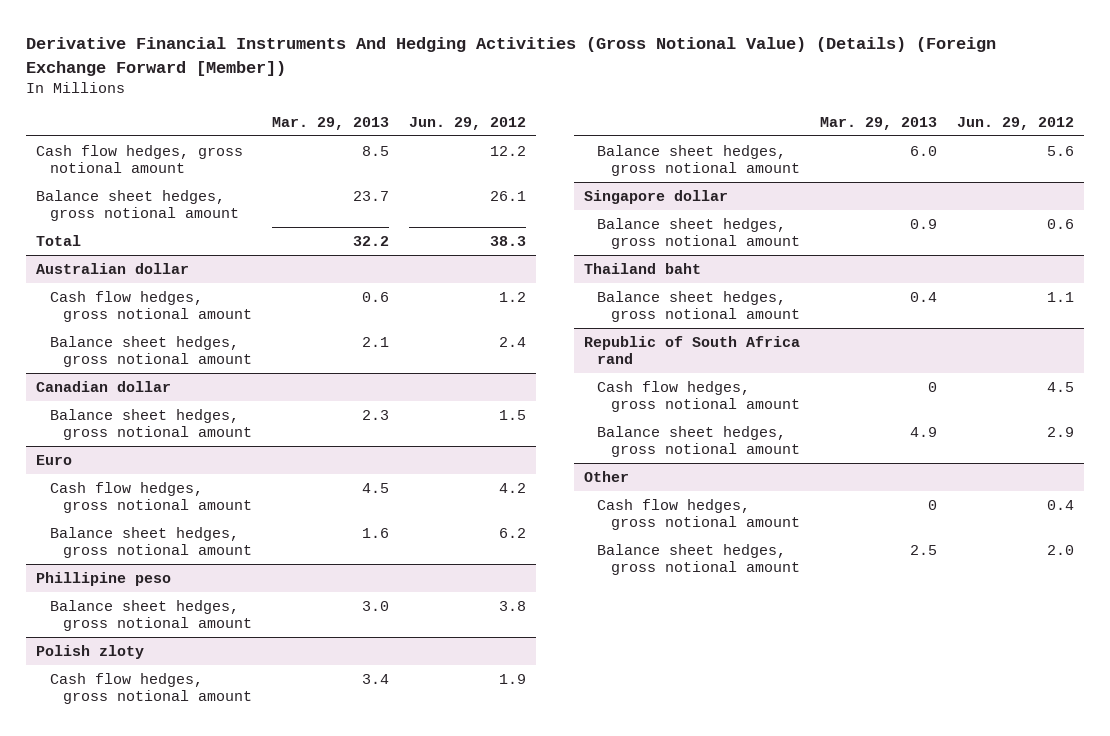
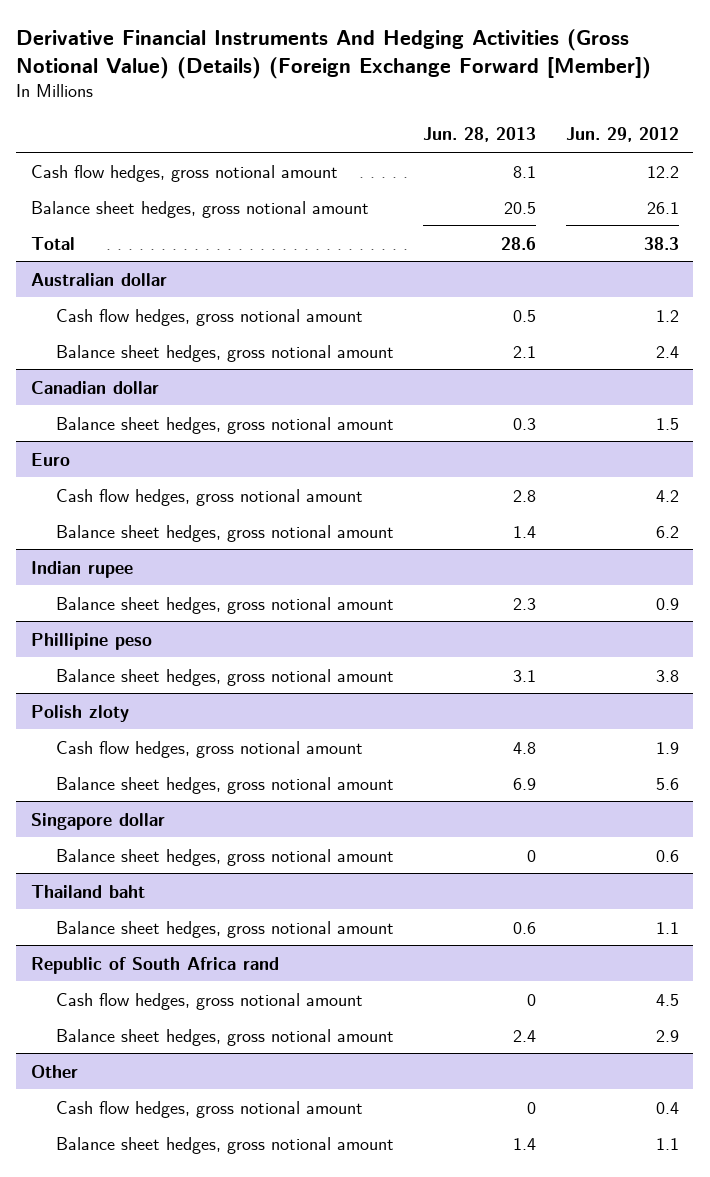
[272,116,390,130] Mar. 29, 2013 -> none
none -> [423,127,537,143] Jun. 28, 2013
none -> [31,560,134,578] Indian rupee
none -> [55,596,394,614] Balance sheet hedges, gross notional amount
[1046,544,1074,555] 2.0 -> [655,1137,679,1150] 1.1

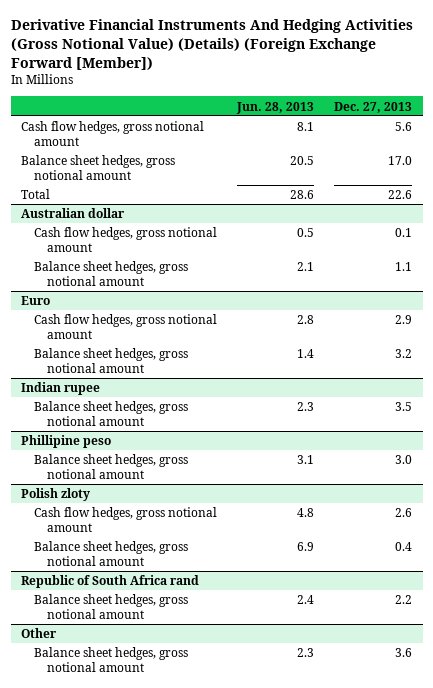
[565,127,679,143] Jun. 29, 2012 -> none
none -> [334,101,413,113] Dec. 27, 2013
[31,380,160,394] Canadian dollar -> none
[55,416,394,434] Balance sheet hedges, gross notional amount -> none
[31,812,166,830] Singapore dollar -> none
[55,848,394,866] Balance sheet hedges, gross notional amount -> none
[31,884,146,898] Thailand baht -> none
[55,920,394,938] Balance sheet hedges, gross notional amount -> none
[55,992,363,1010] Cash flow hedges, gross notional amount -> none
[55,1100,363,1118] Cash flow hedges, gross notional amount -> none
[513,1137,537,1150] 1.4 -> [297,648,315,658] 2.3

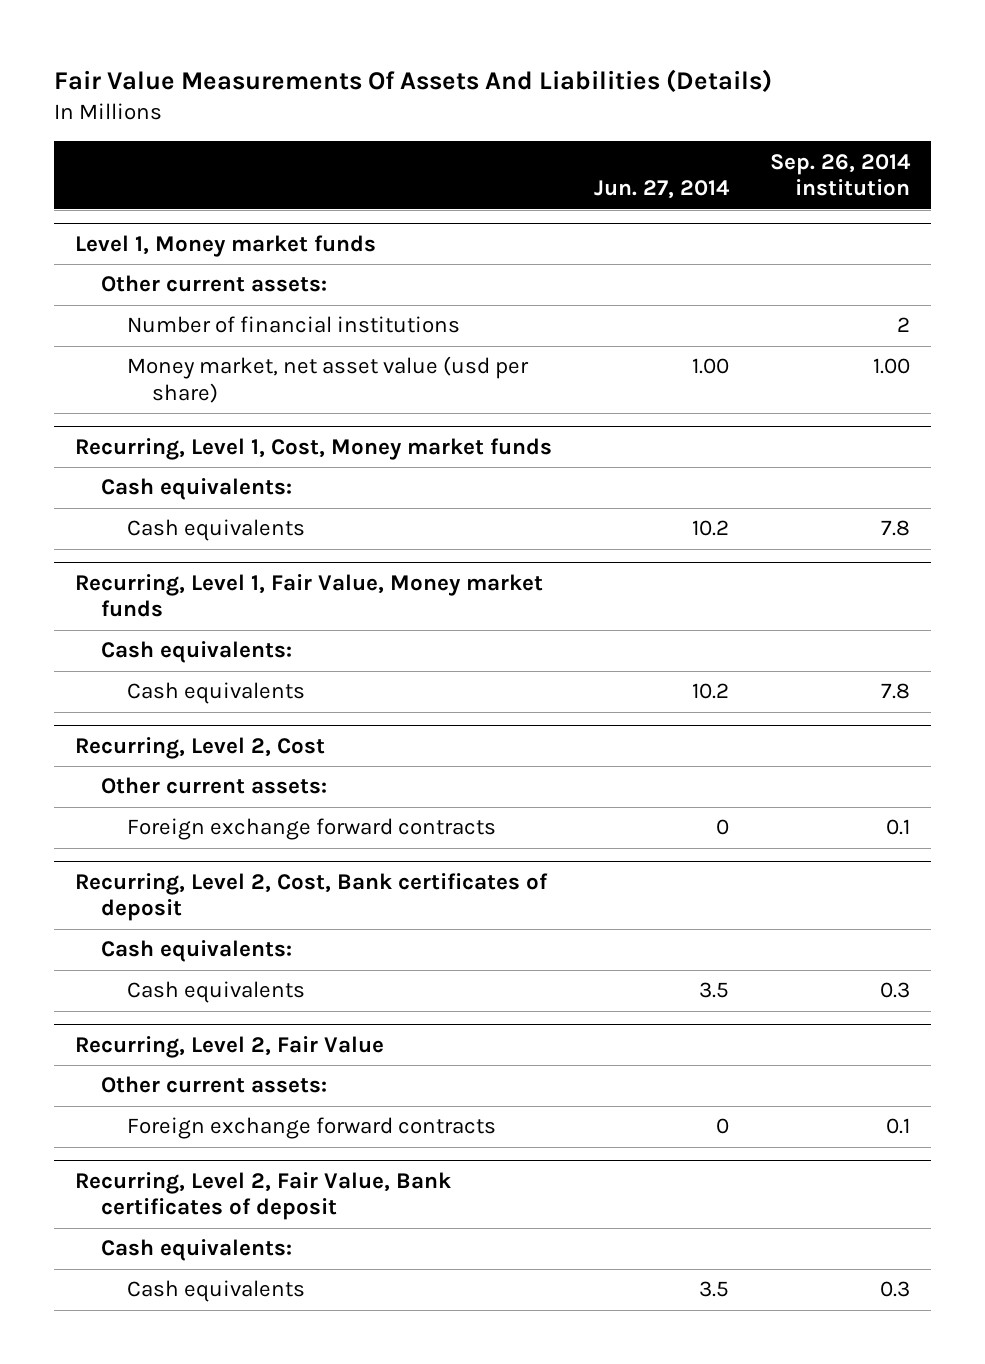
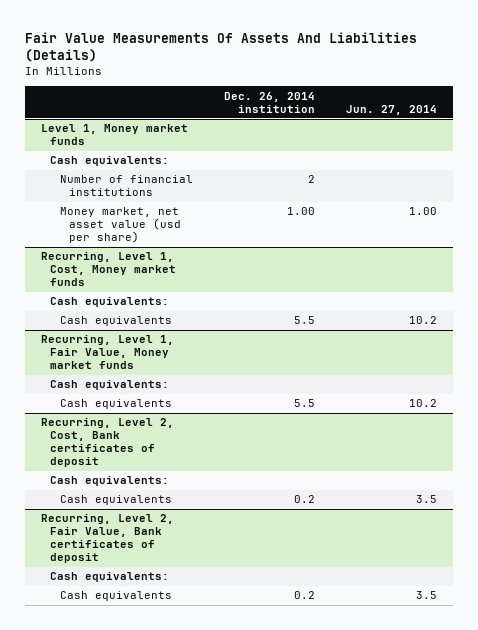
[770,153,912,197] Sep. 26, 2014 institution -> none
none -> [223,91,315,113] Dec. 26, 2014 institution
[100,275,327,293] Other current assets: -> none
none -> [50,156,170,167] Cash equivalents:
[75,736,326,759] Recurring, Level 2, Cost -> none
[100,777,327,795] Other current assets: -> none
[126,818,496,841] Foreign exchange forward contracts -> none
[75,1035,385,1058] Recurring, Level 2, Fair Value -> none
[100,1076,327,1094] Other current assets: -> none
[126,1117,496,1140] Foreign exchange forward contracts -> none

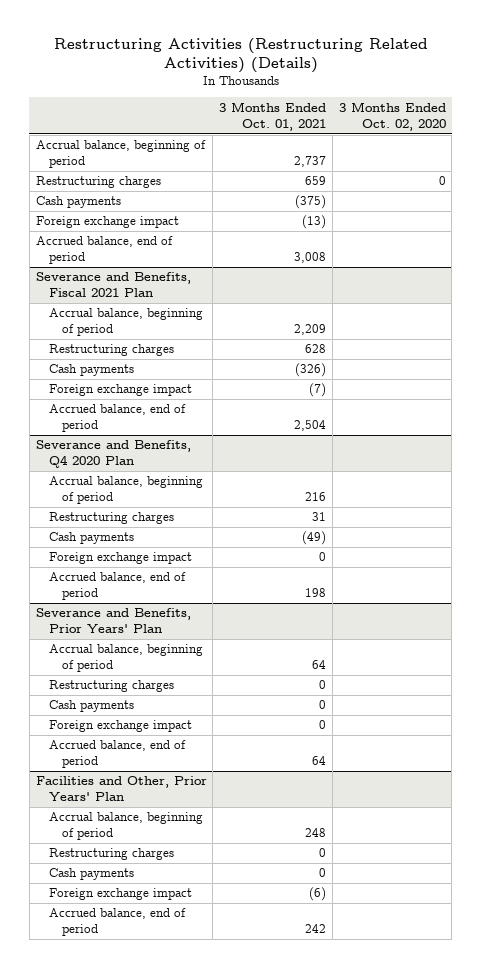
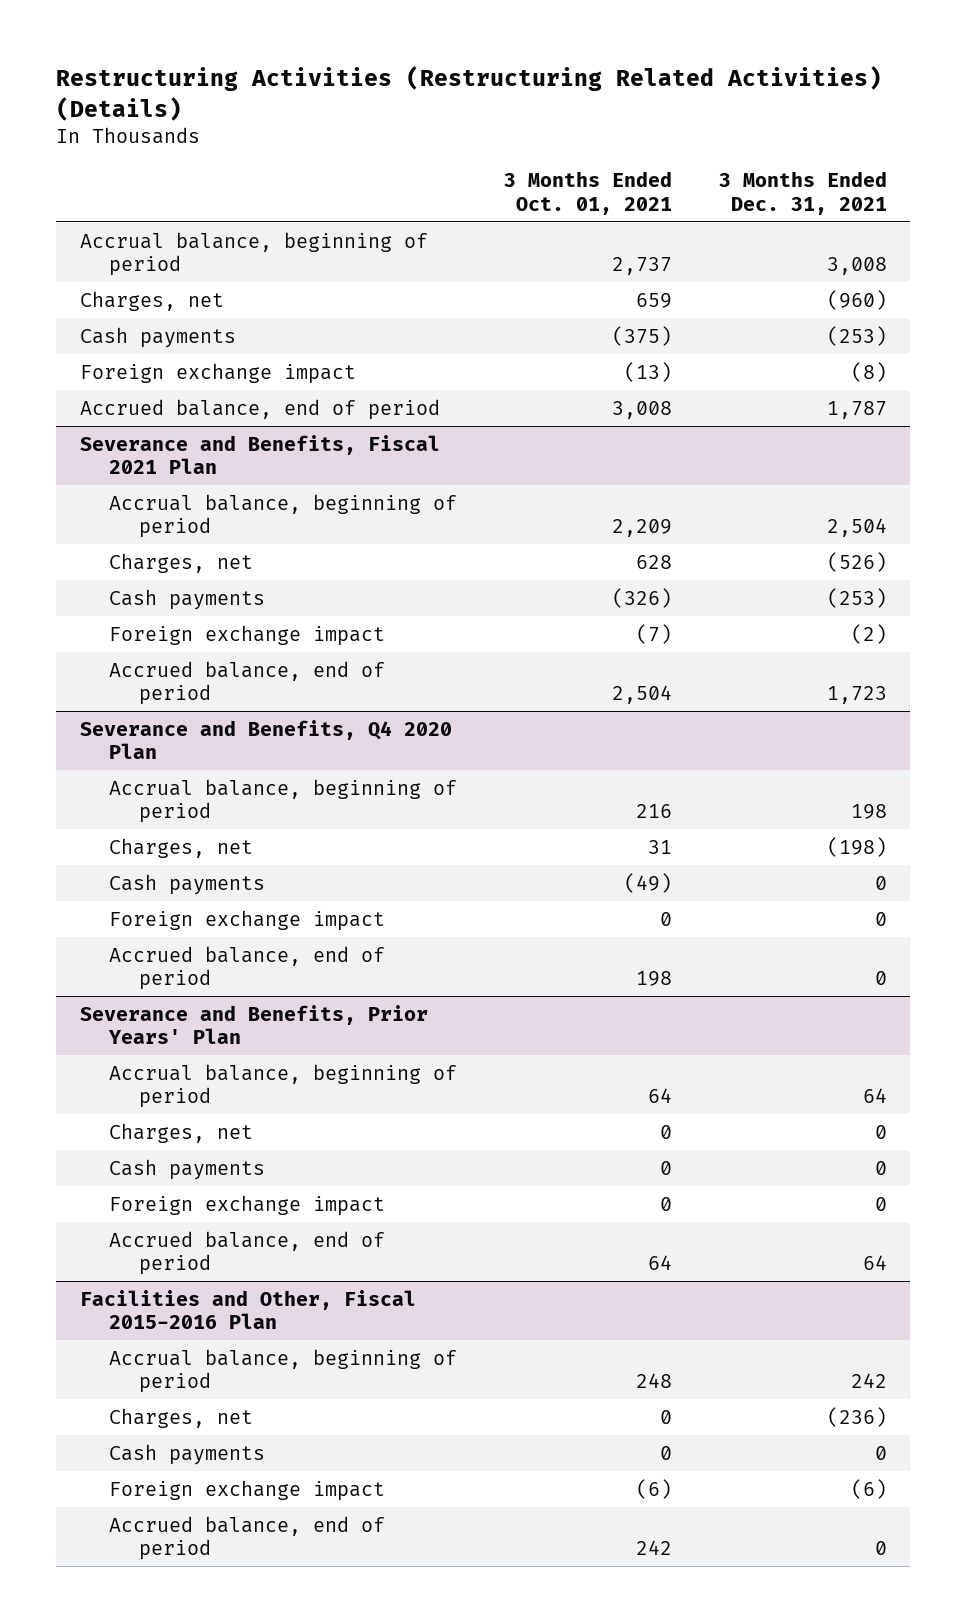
[338,101,446,131] 3 Months Ended Oct. 02, 2020 -> none
none -> [718,171,887,215] 3 Months Ended Dec. 31, 2021
[35,176,161,189] Restructuring charges -> [79,290,224,311] Charges, net
[49,344,175,357] Restructuring charges -> [109,552,254,573] Charges, net
[49,512,175,525] Restructuring charges -> none
none -> [109,837,254,858] Charges, net
[49,680,175,693] Restructuring charges -> none
none -> [109,1122,254,1143] Charges, net
[35,776,207,802] Facilities and Other, Prior Years' Plan -> none
none -> [79,1289,416,1330] Facilities and Other, Fiscal 2015-2016 Plan
[49,848,175,861] Restructuring charges -> none
none -> [109,1407,254,1428] Charges, net

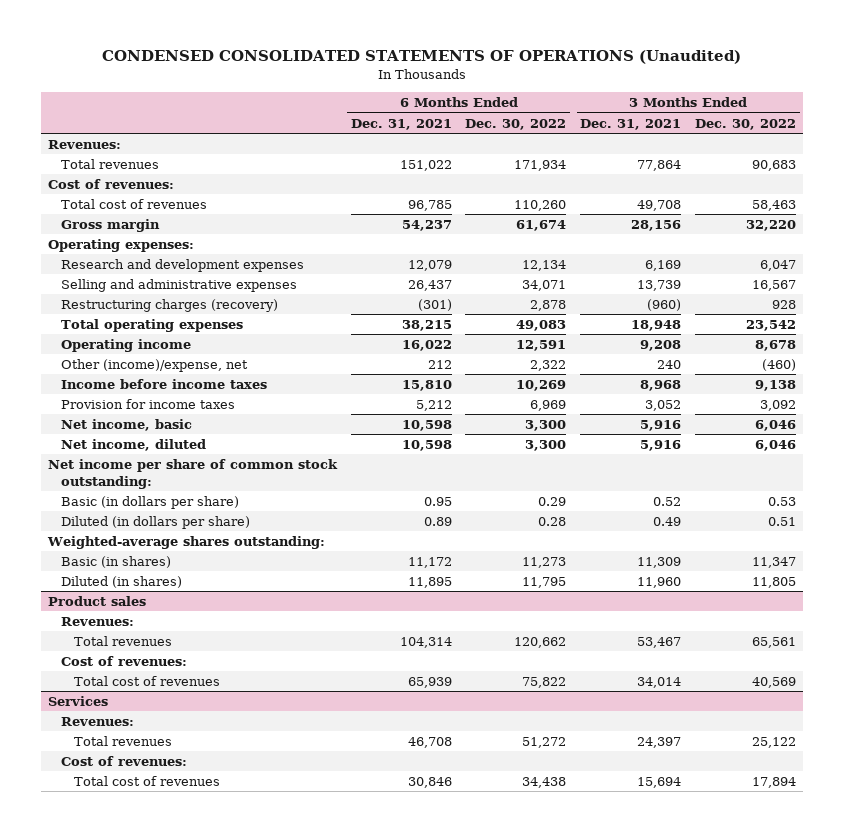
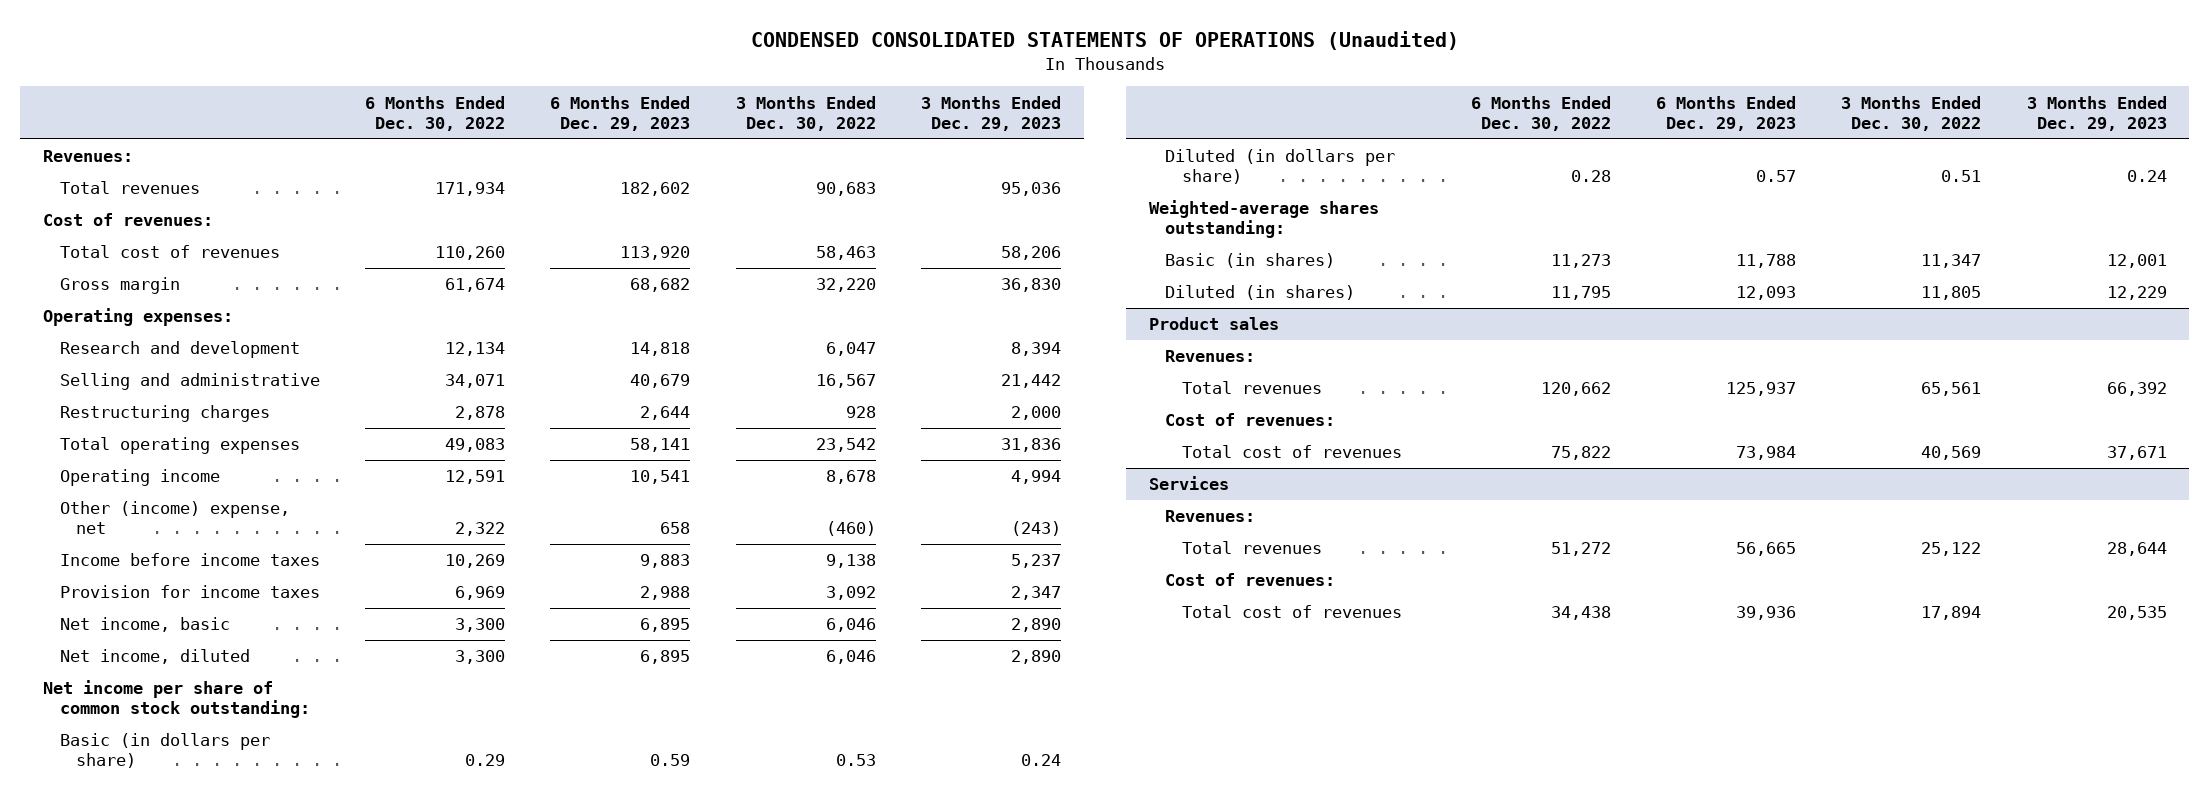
[350,118,452,130] Dec. 31, 2021 -> none
[580,118,682,130] Dec. 31, 2021 -> none
none -> [550,95,691,131] 6 Months Ended Dec. 29, 2023
none -> [920,95,1061,131] 3 Months Ended Dec. 29, 2023
[61,259,305,273] Research and development expenses -> [59,341,300,359] Research and development
[61,279,298,293] Selling and administrative expenses -> [59,373,320,391] Selling and administrative
[61,299,279,313] Restructuring charges (recovery) -> [59,405,270,423] Restructuring charges
[61,359,249,373] Other (income)/expense, net -> [59,501,290,535] Other (income) expense, net

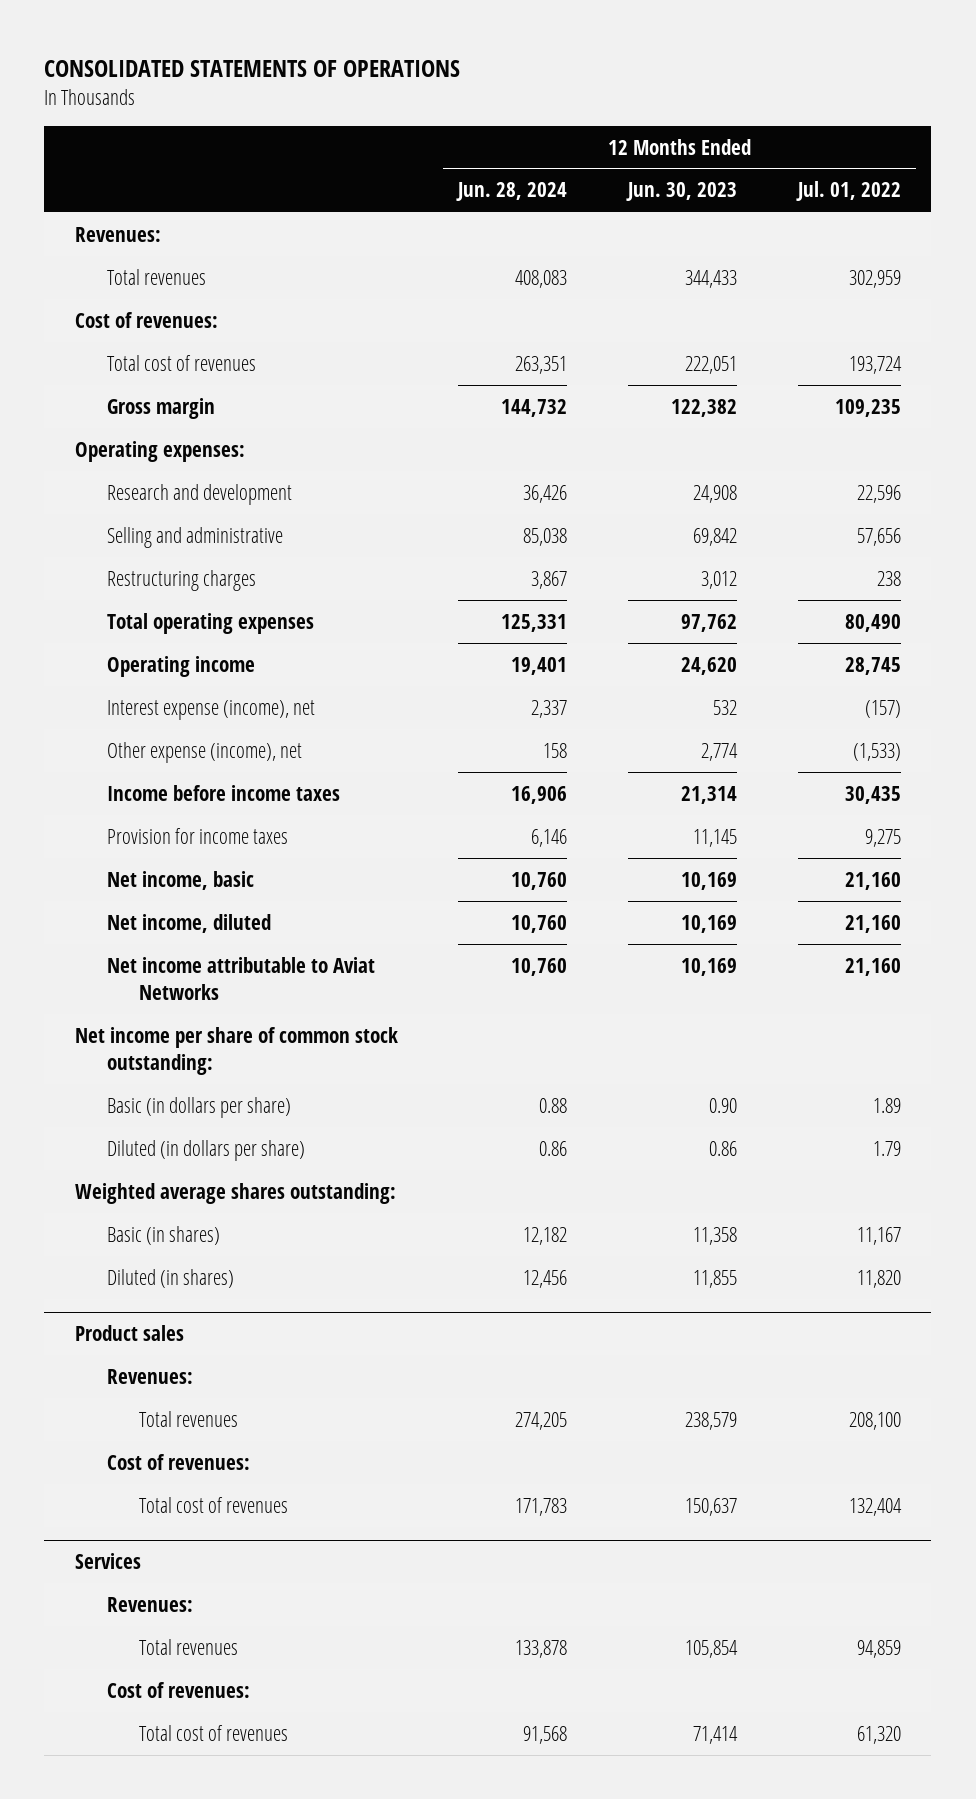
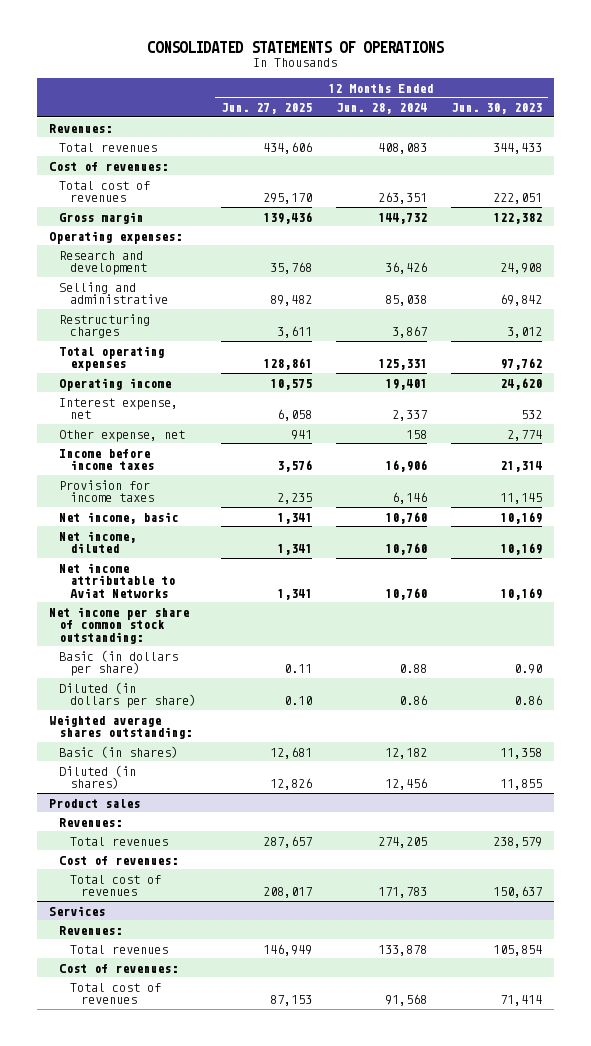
[795,181,901,202] Jul. 01, 2022 -> none
none -> [220,102,312,114] Jun. 27, 2025
[106,699,315,720] Interest expense (income), net -> [59,397,179,420] Interest expense, net
[106,741,302,763] Other expense (income), net -> [59,429,186,442] Other expense, net

